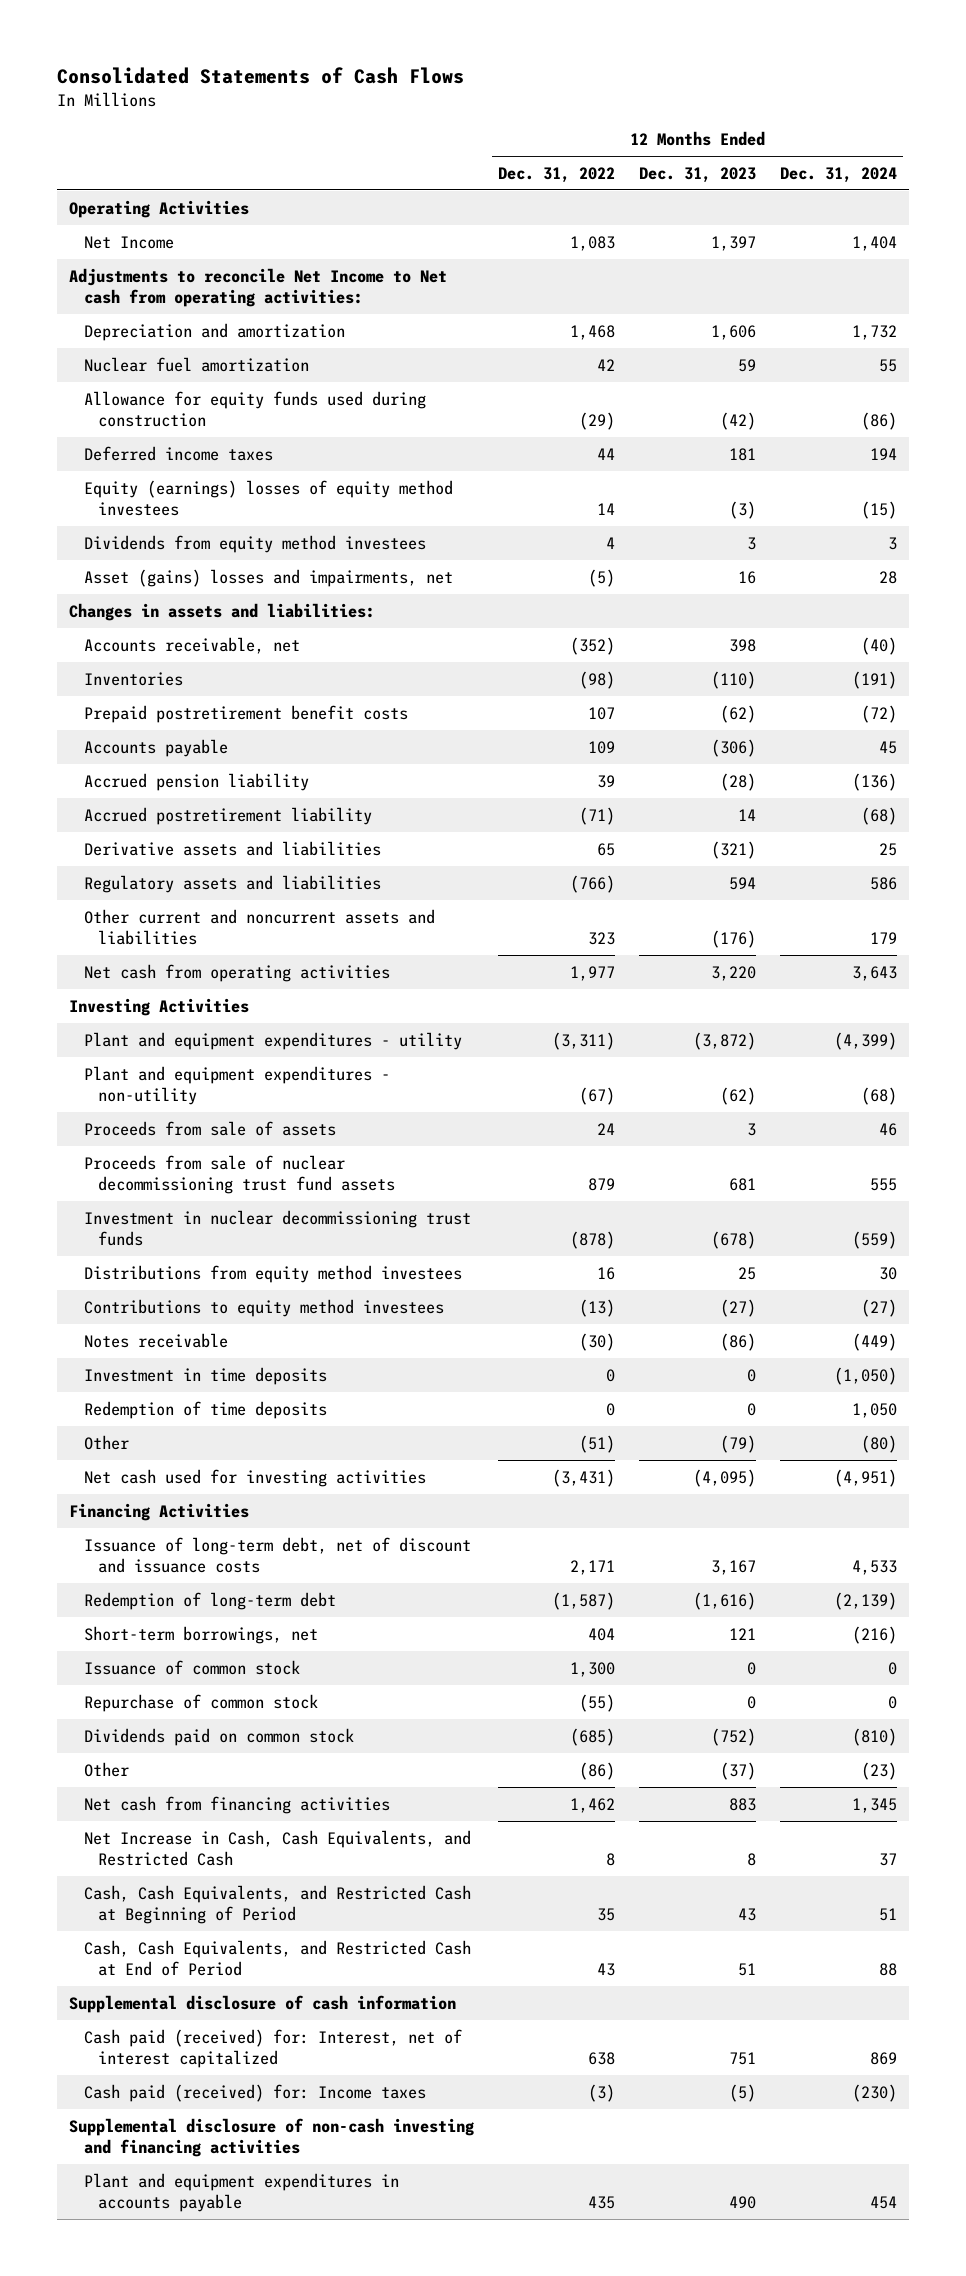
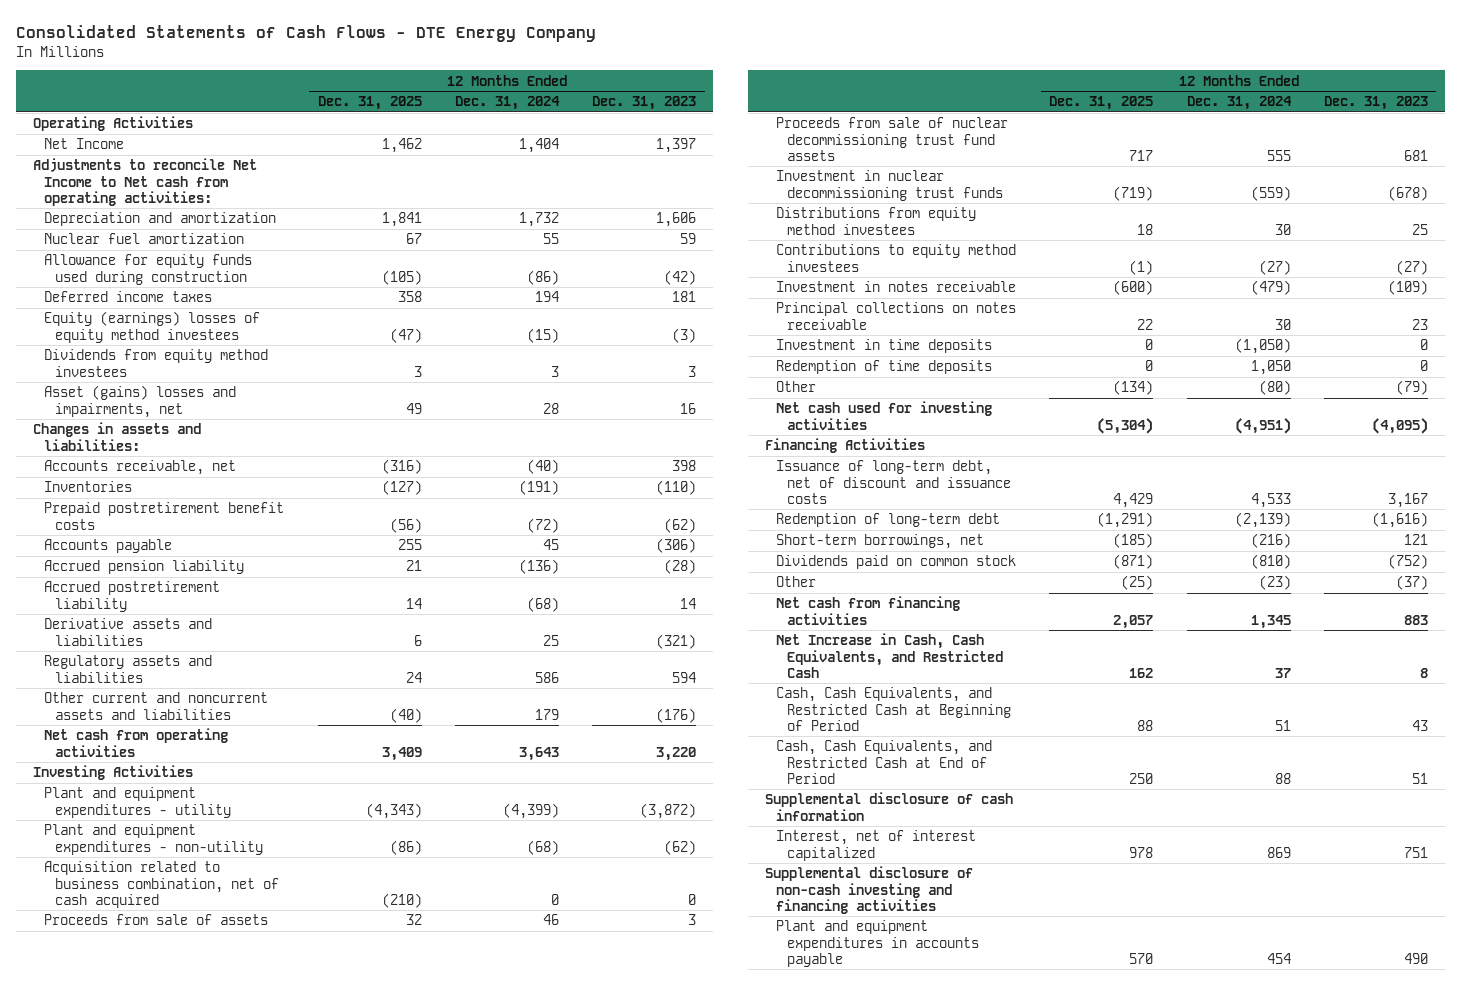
[57,67,465,85] Consolidated Statements of Cash Flows -> [16,24,597,42] Consolidated Statements of Cash Flows - DTE Energy Company
[498,166,616,183] Dec. 31, 2022 -> none
none -> [317,96,422,111] Dec. 31, 2025
none -> [44,861,280,908] Acquisition related to business combination, net of cash acquired
[83,1332,228,1348] Notes receivable -> [775,281,1016,293] Investment in notes receivable
[720,1332,757,1351] (86) -> [1388,280,1429,296] (109)
[852,1332,898,1351] (449) -> [1250,280,1291,296] (479)
none -> [775,302,1016,330] Principal collections on notes receivable
[83,1659,300,1675] Issuance of common stock -> none
[83,1693,318,1712] Repurchase of common stock -> none
[83,2083,426,2102] Cash paid (received) for: Income taxes -> none
[83,2028,462,2069] Cash paid (received) for: Interest, net of interest capitalized -> [775,830,976,861] Interest, net of interest capitalized

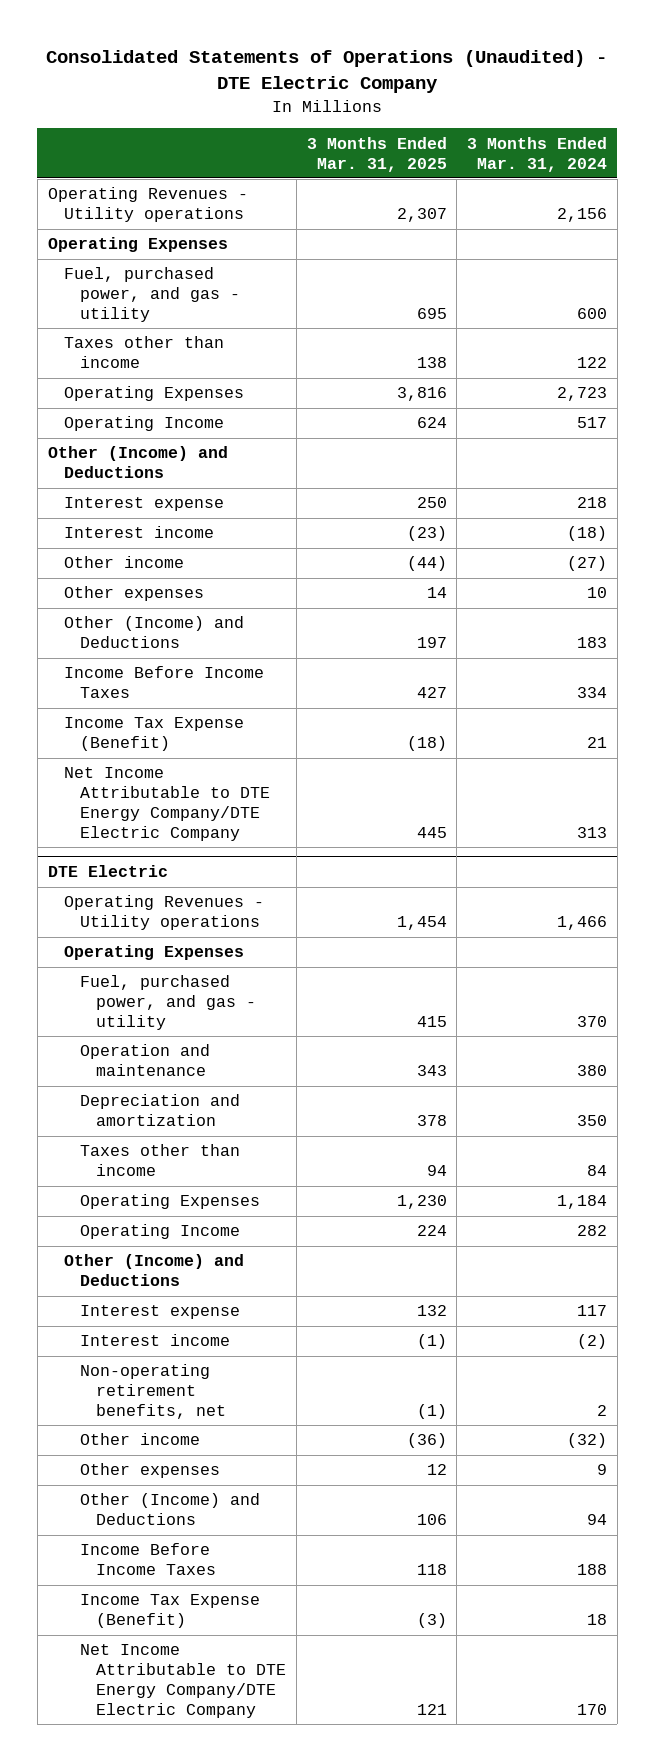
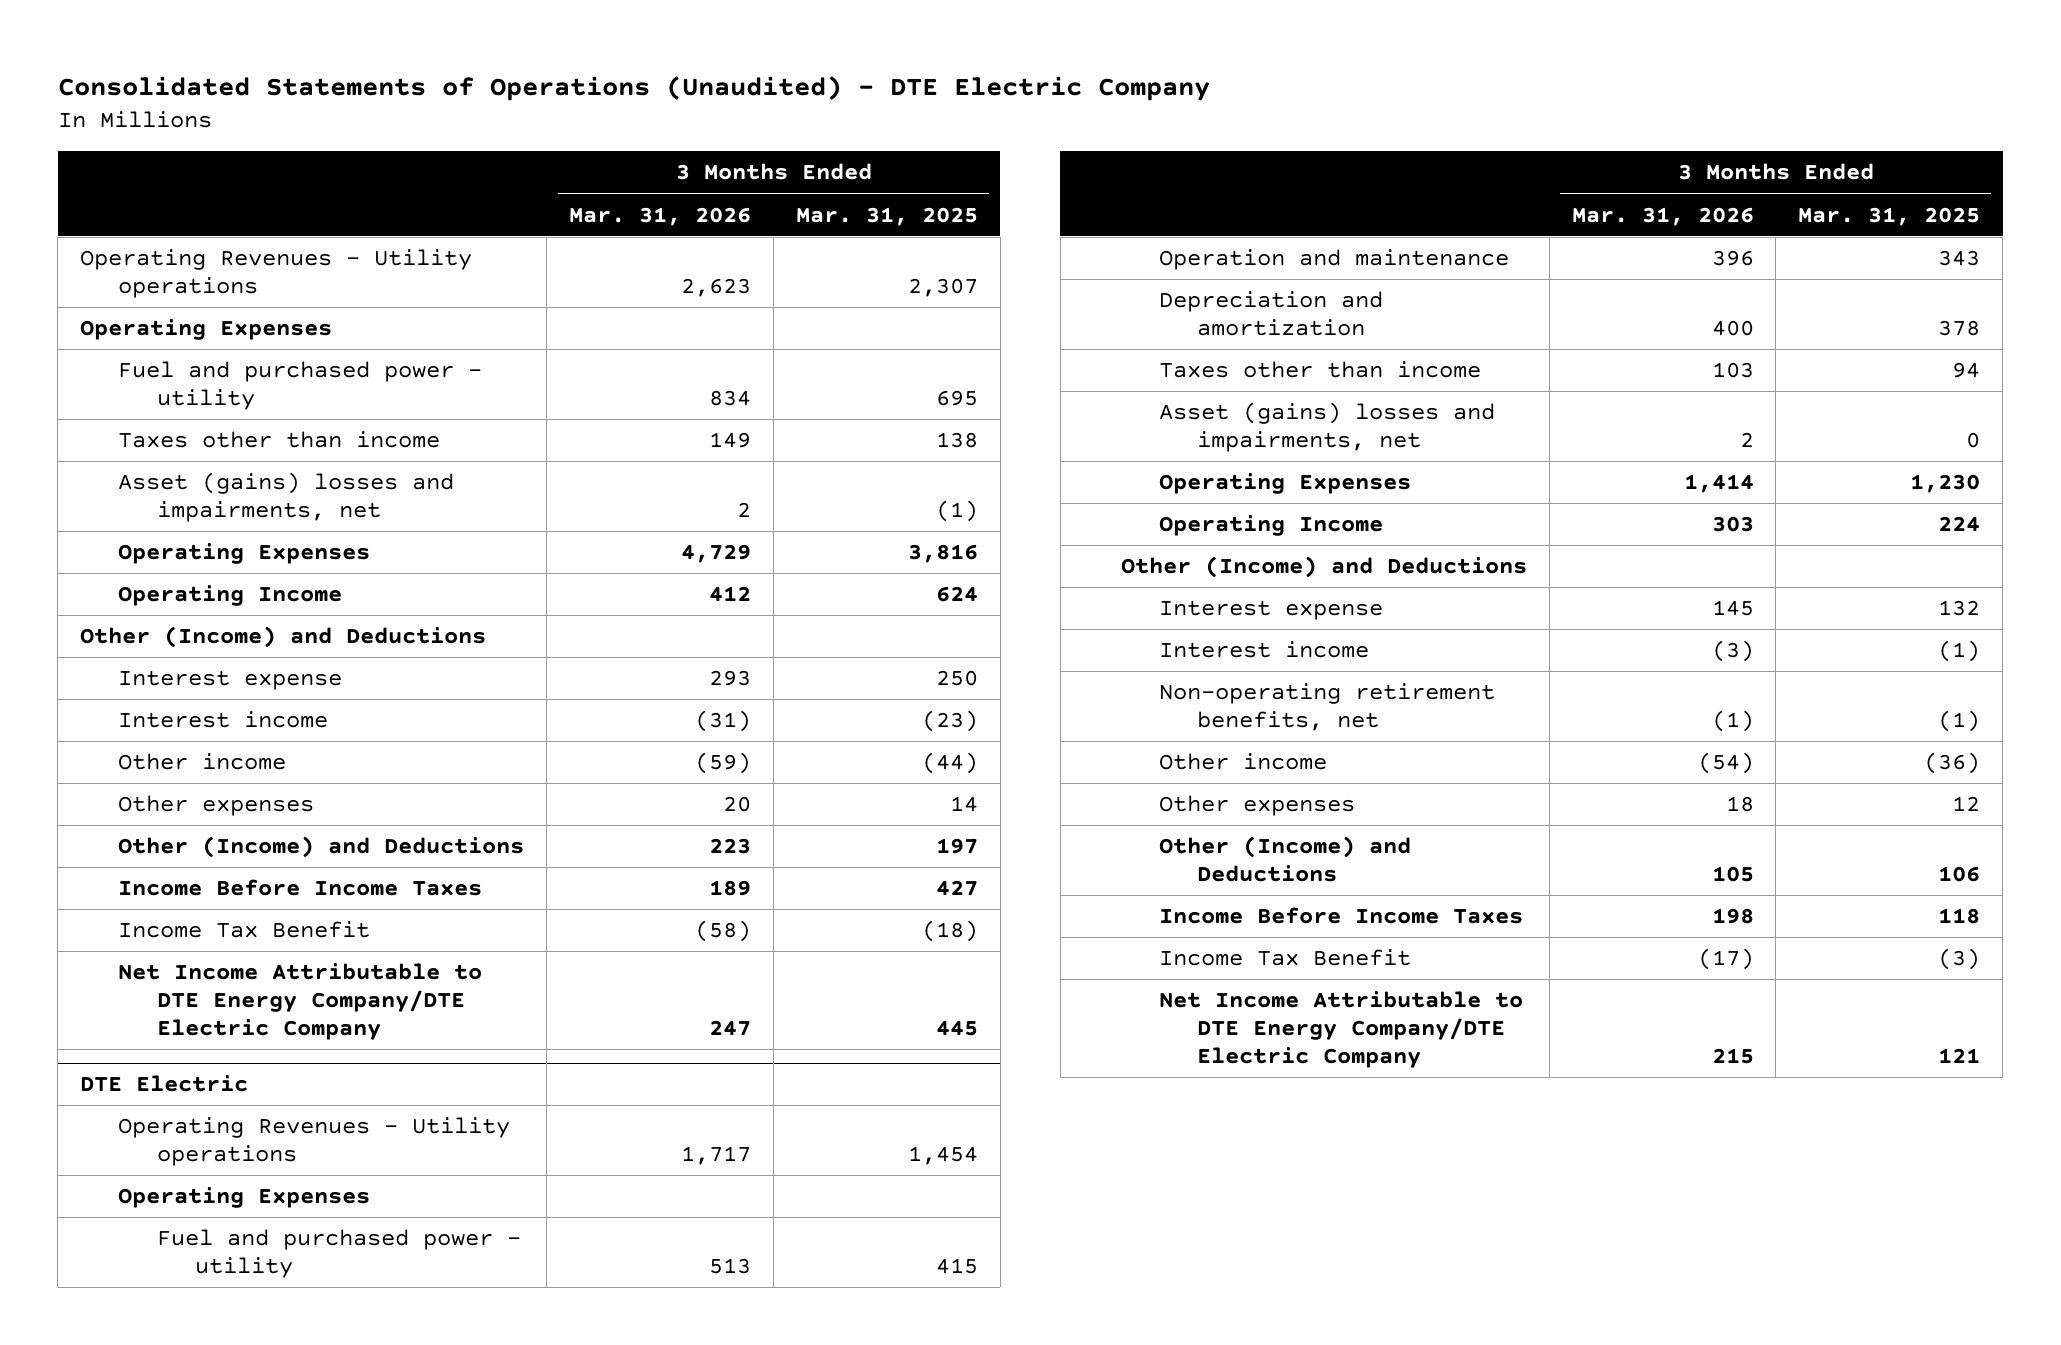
[467,136,608,172] 3 Months Ended Mar. 31, 2024 -> none
none -> [569,206,752,226] Mar. 31, 2026
[63,267,241,323] Fuel, purchased power, and gas - utility -> [118,361,483,411] Fuel and purchased power - utility
none -> [118,472,455,523] Asset (gains) losses and impairments, net
[63,717,244,752] Income Tax Expense (Benefit) -> [118,921,371,939] Income Tax Benefit
[80,975,257,1031] Fuel, purchased power, and gas - utility -> [156,1229,521,1279] Fuel and purchased power - utility
none -> [1158,402,1495,453] Asset (gains) losses and impairments, net
[80,1594,261,1629] Income Tax Expense (Benefit) -> [1158,949,1411,967] Income Tax Benefit

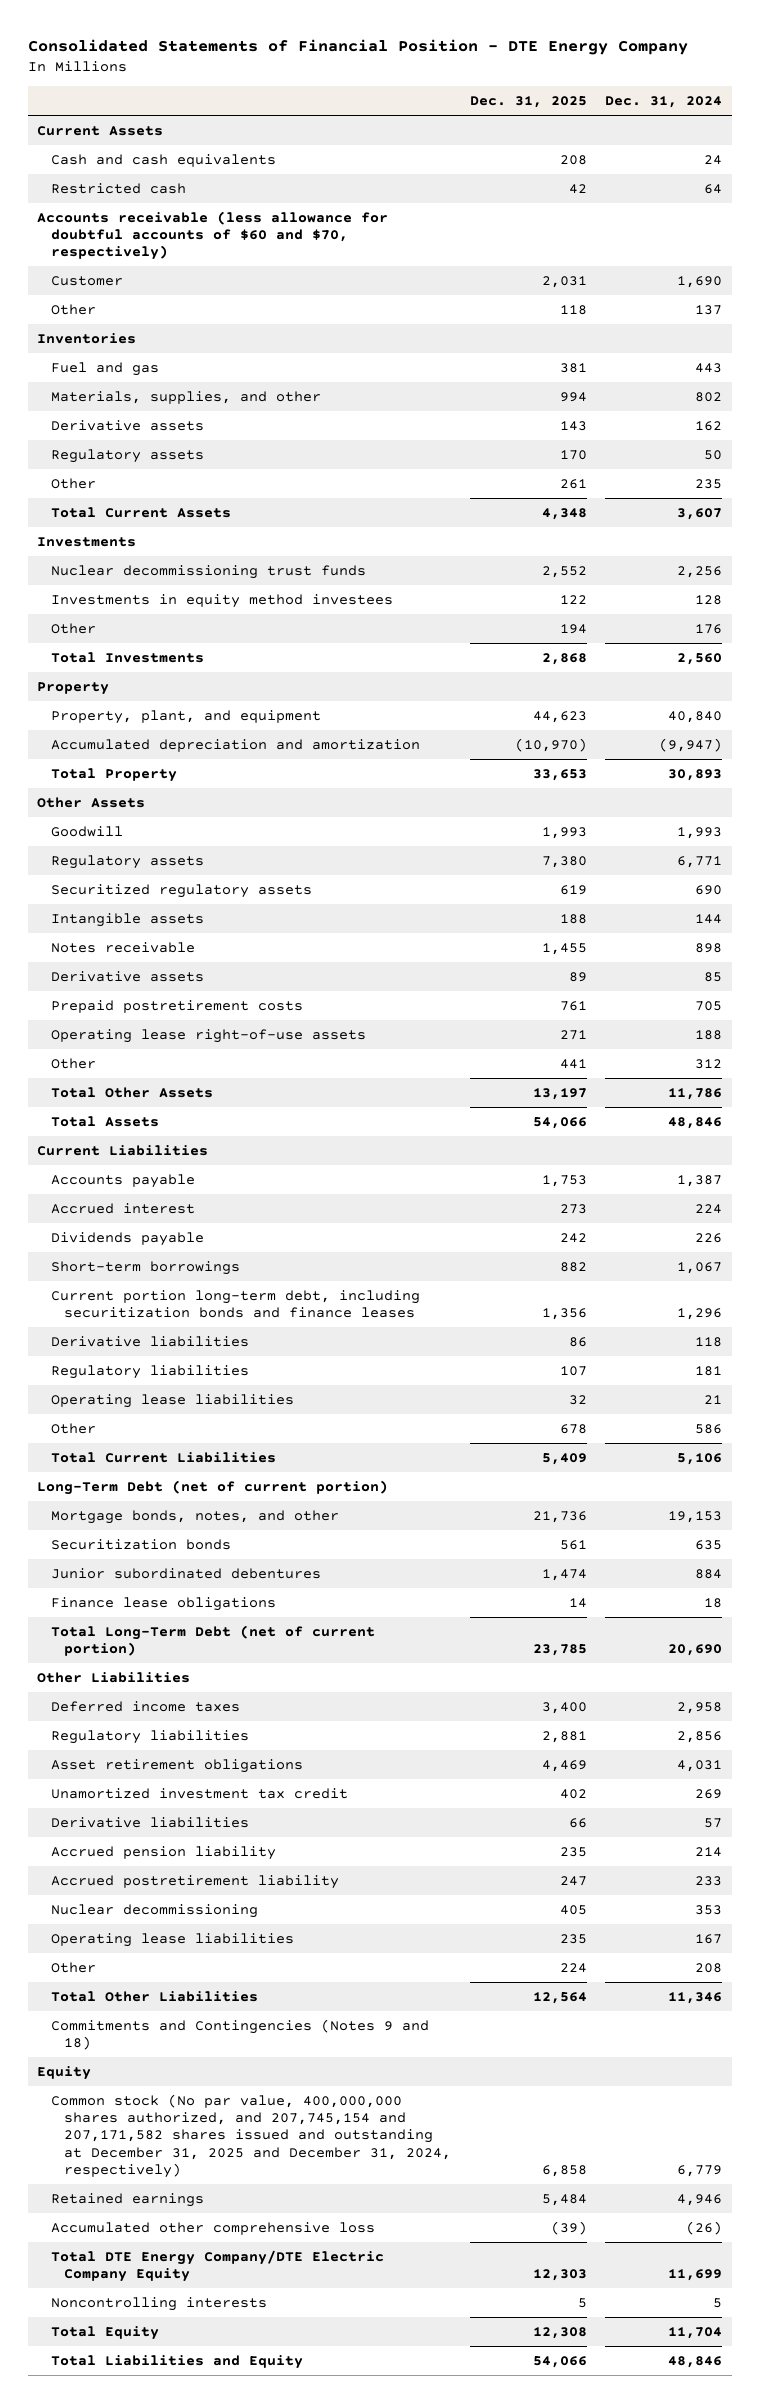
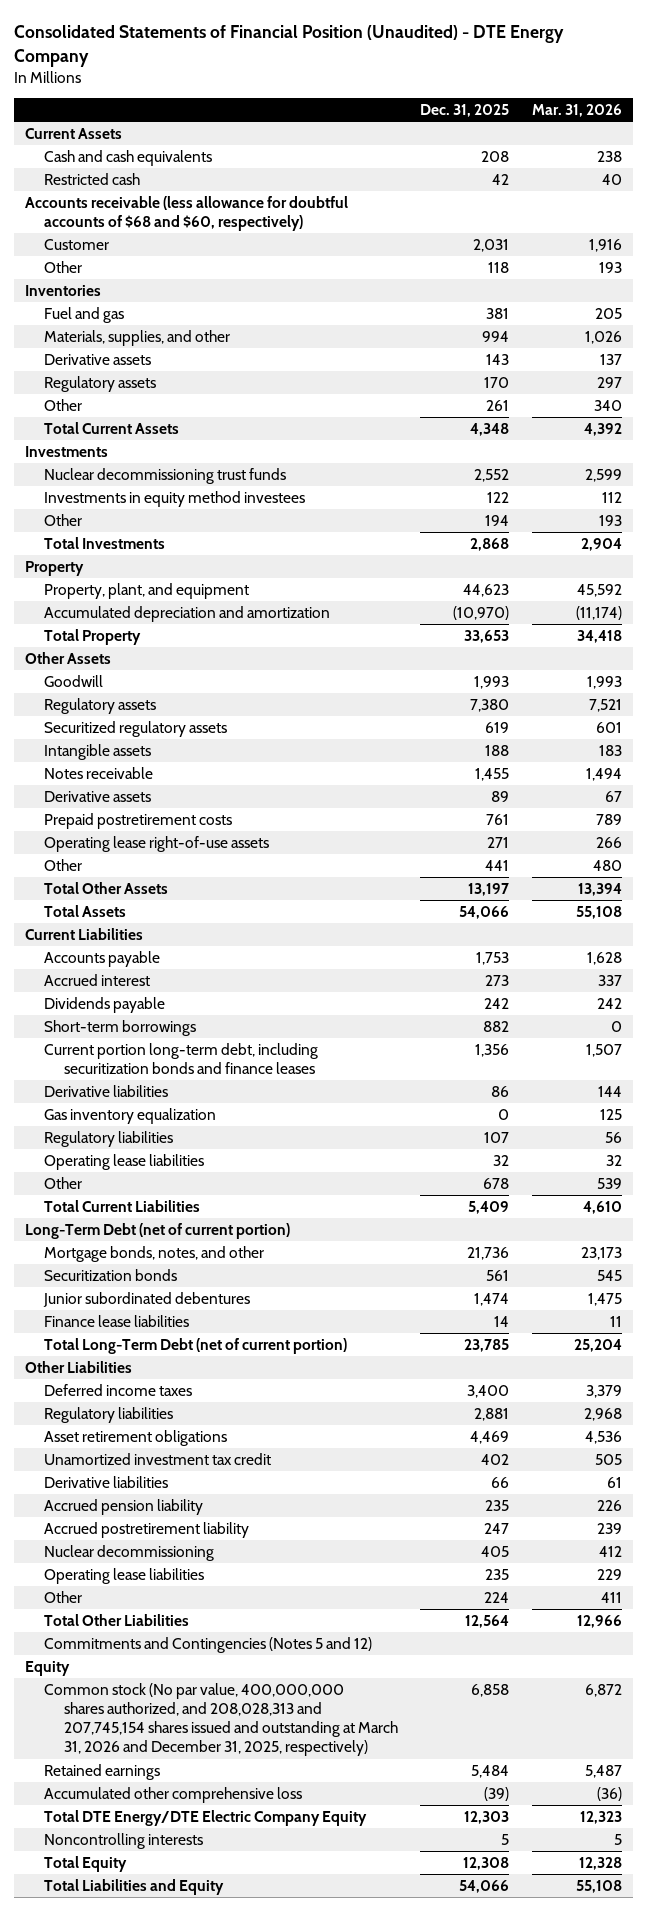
[27,39,688,56] Consolidated Statements of Financial Position - DTE Energy Company -> [13,24,564,67] Consolidated Statements of Financial Position (Unaudited) - DTE Energy Company
[605,96,723,109] Dec. 31, 2024 -> none
none -> [531,104,622,118] Mar. 31, 2026
[37,210,389,261] Accounts receivable (less allowance for doubtful accounts of $60 and $70, respectively) -> [25,196,349,232] Accounts receivable (less allowance for doubtful accounts of $68 and $60, respectively)
none -> [44,1108,217,1125] Gas inventory equalization
[50,1596,276,1611] Finance lease obligations -> [44,1315,190,1328] Finance lease liabilities
[50,2018,429,2051] Commitments and Contingencies (Notes 9 and 18) -> [44,1637,373,1654] Commitments and Contingencies (Notes 5 and 12)
[50,2093,451,2178] Common stock (No par value, 400,000,000 shares authorized, and 207,745,154 and 207,171,582 shares issued and outstanding at December 31, 2025 and December 31, 2024, respectively) -> [44,1683,398,1757] Common stock (No par value, 400,000,000 shares authorized, and 208,028,313 and 207,745,154 shares issued and outstanding at March 31, 2026 and December 31, 2025, respectively)
[50,2249,384,2283] Total DTE Energy Company/DTE Electric Company Equity -> [44,1810,368,1827] Total DTE Energy/DTE Electric Company Equity

